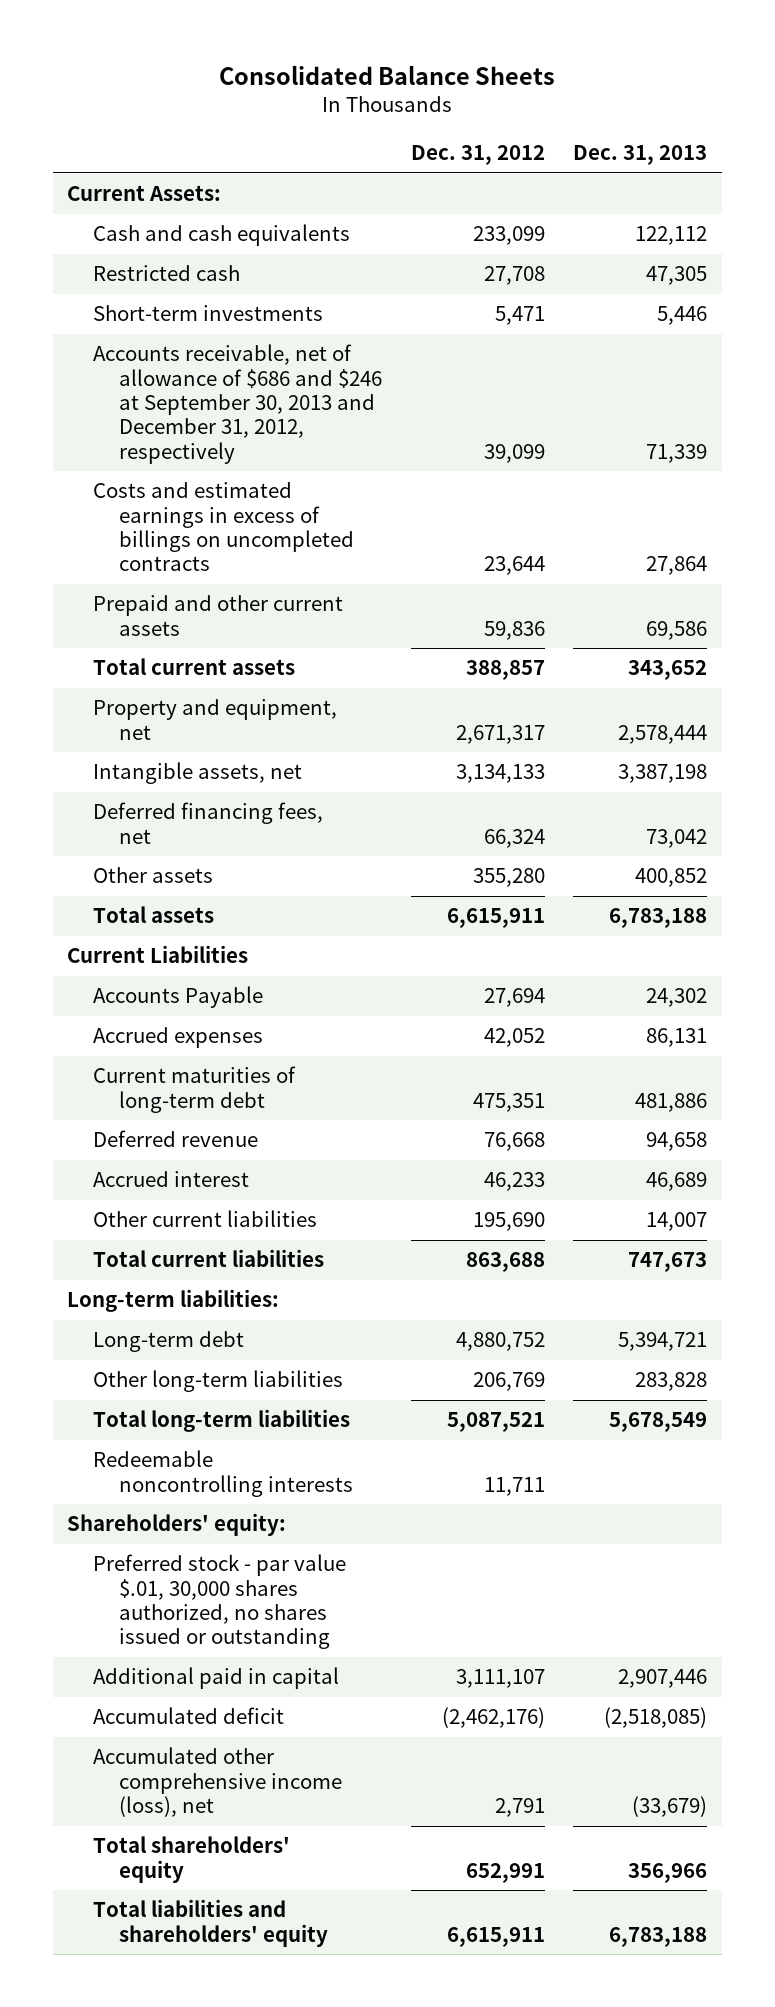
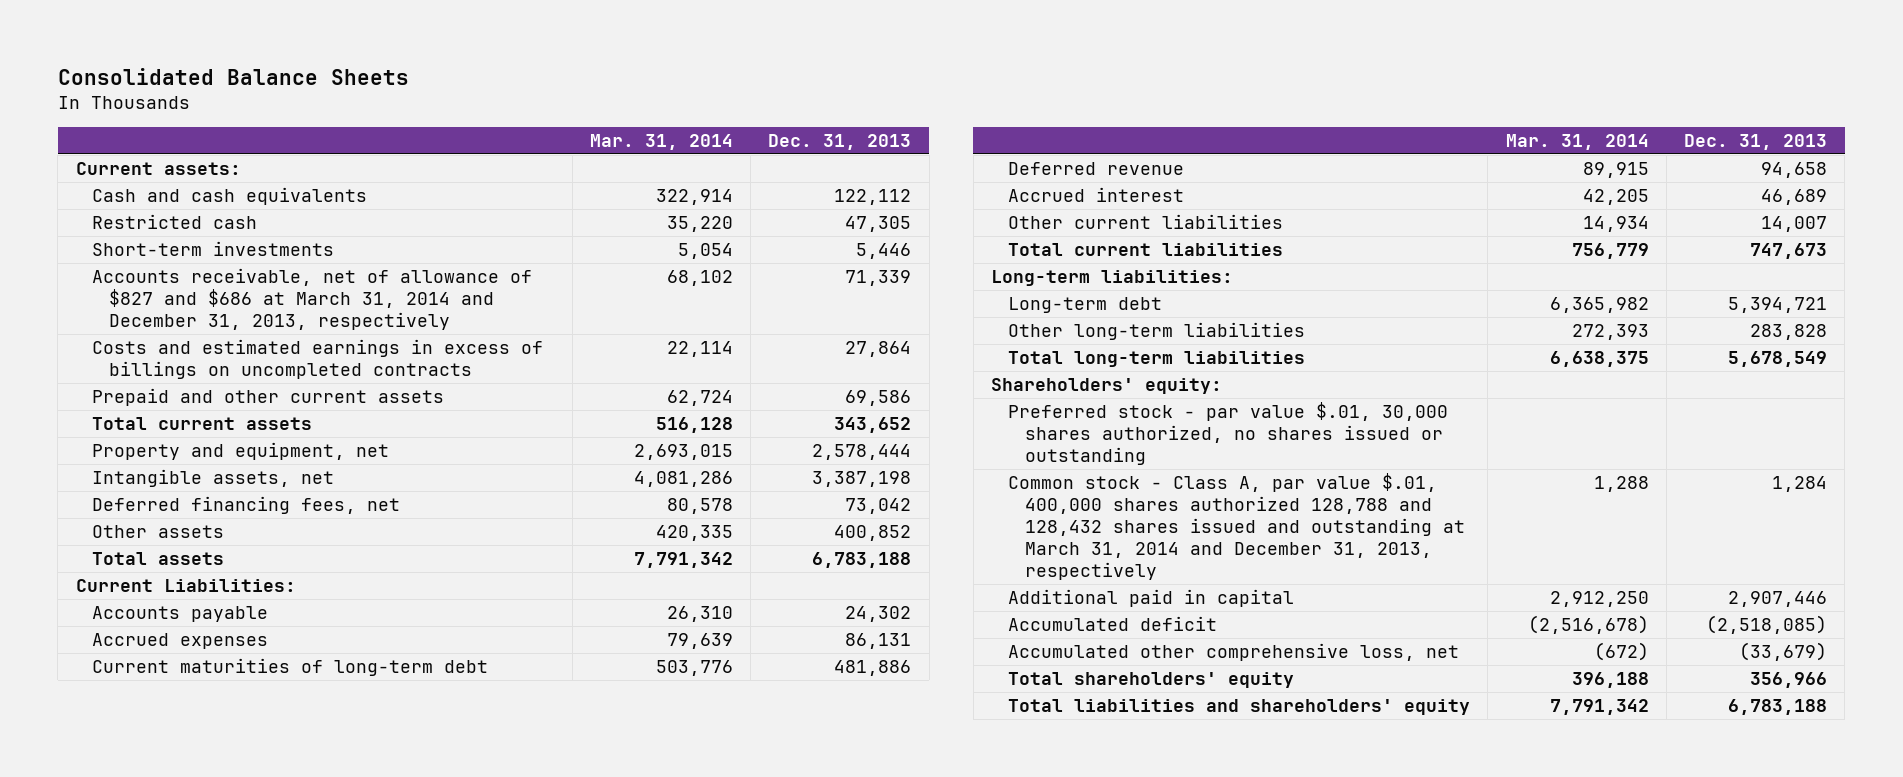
[410,145,545,166] Dec. 31, 2012 -> none
none -> [589,133,733,150] Mar. 31, 2014
[67,185,222,202] Current Assets: -> [75,161,241,175] Current assets:
[93,344,382,464] Accounts receivable, net of allowance of $686 and $246 at September 30, 2013 and December 31, 2012, respectively -> [92,267,533,331] Accounts receivable, net of allowance of $827 and $686 at March 31, 2014 and December 31, 2013, respectively
[67,945,249,964] Current Liabilities -> [75,578,296,592] Current Liabilities:
[93,986,264,1009] Accounts Payable -> [92,605,269,622] Accounts payable
[93,1450,353,1497] Redeemable noncontrolling interests -> none
none -> [1008,472,1465,581] Common stock - Class A, par value $.01, 400,000 shares authorized 128,788 and 128,432 shares issued and outstanding at March 31, 2014 and December 31, 2013, respectively
[93,1747,342,1818] Accumulated other comprehensive income (loss), net -> [1008,642,1460,661] Accumulated other comprehensive loss, net

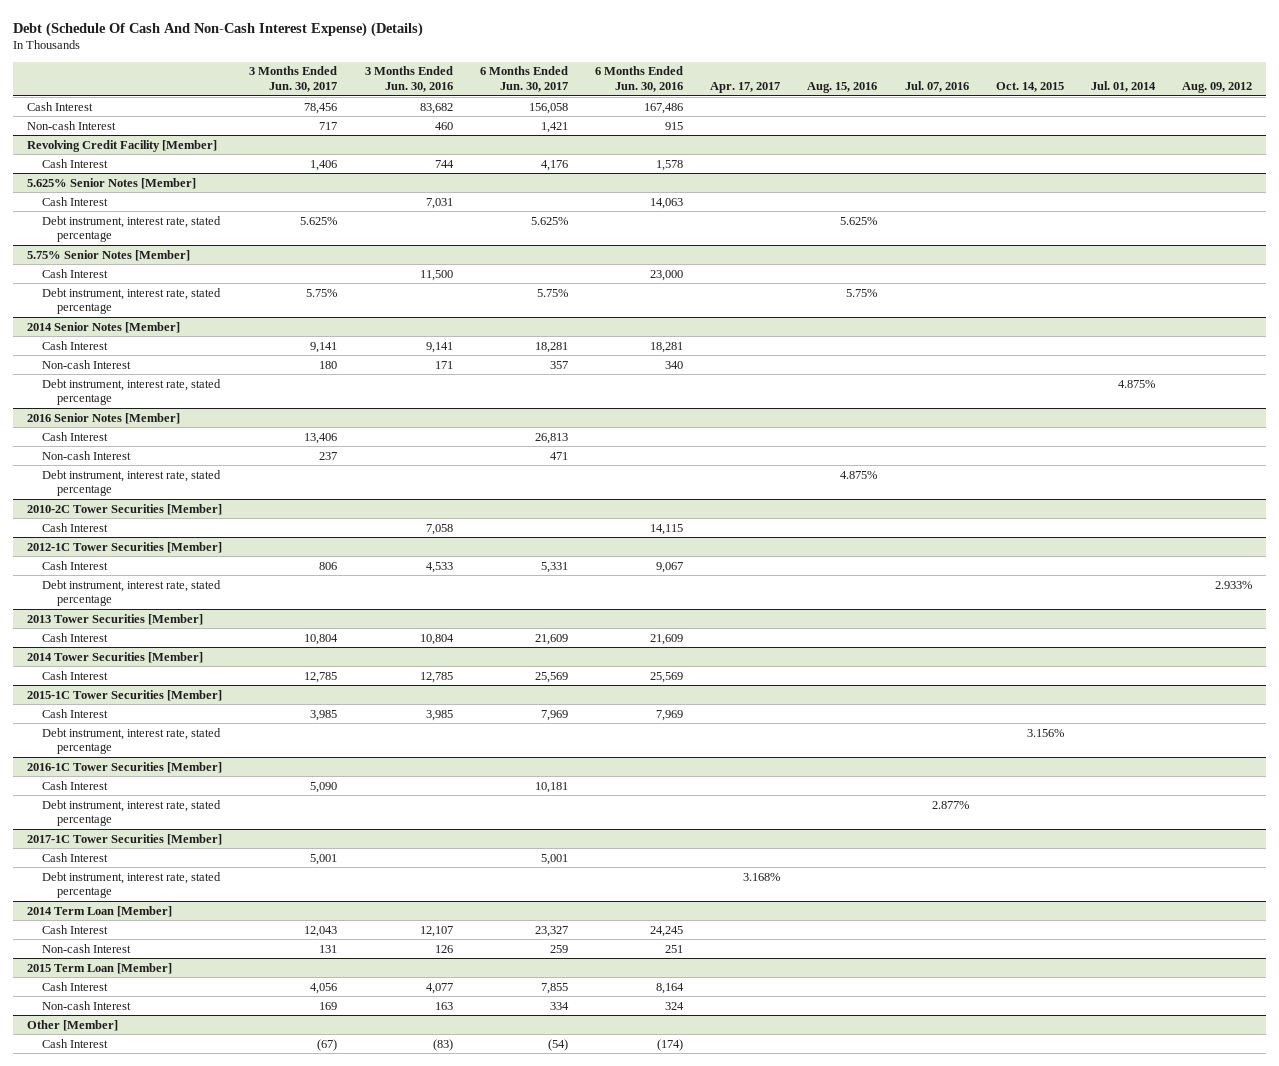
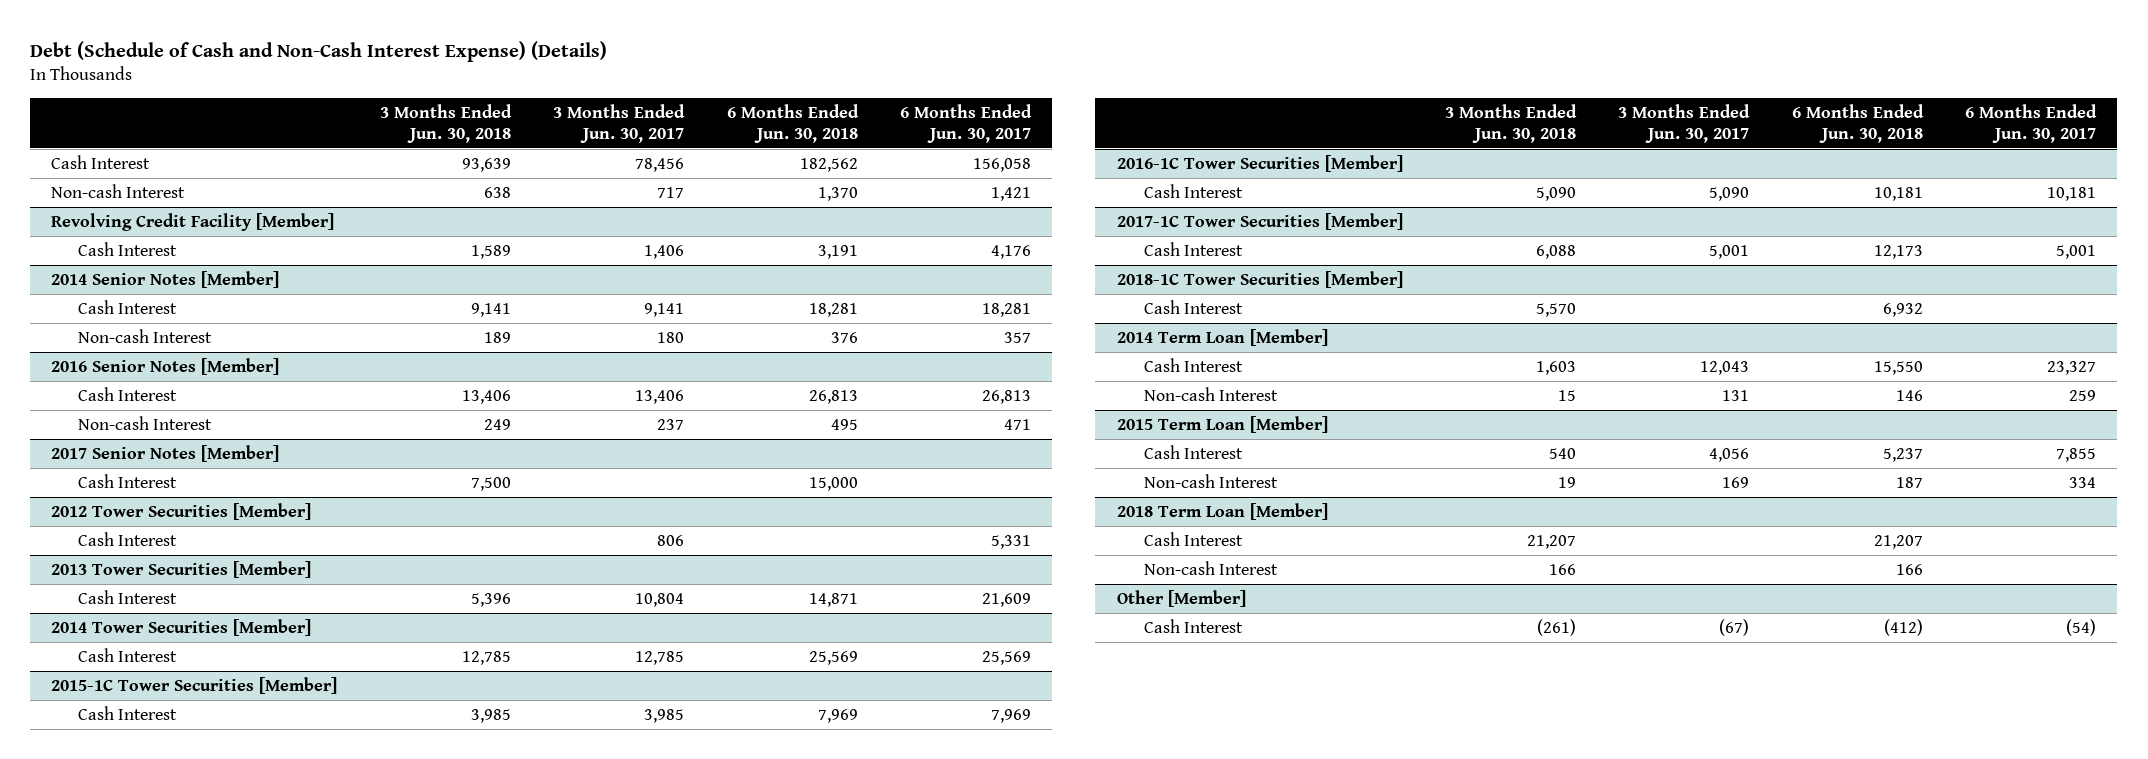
[13,21,424,37] Debt (Schedule Of Cash And Non-Cash Interest Expense) (Details) -> [30,41,608,63] Debt (Schedule of Cash and Non-Cash Interest Expense) (Details)
[364,66,453,93] 3 Months Ended Jun. 30, 2016 -> none
[594,66,683,93] 6 Months Ended Jun. 30, 2016 -> none
[710,82,781,94] Apr. 17, 2017 -> none
[807,82,878,94] Aug. 15, 2016 -> none
[904,81,969,93] Jul. 07, 2016 -> none
[995,82,1064,93] Oct. 14, 2015 -> none
[1091,81,1157,93] Jul. 01, 2014 -> none
[1182,82,1253,94] Aug. 09, 2012 -> none
none -> [379,103,512,143] 3 Months Ended Jun. 30, 2018
none -> [726,103,859,143] 6 Months Ended Jun. 30, 2018
[27,177,197,189] 5.625% Senior Notes [Member] -> none
[41,196,108,206] Cash Interest -> none
[41,215,221,243] Debt instrument, interest rate, stated percentage -> none
[27,249,191,261] 5.75% Senior Notes [Member] -> none
[41,268,108,278] Cash Interest -> none
[41,287,221,315] Debt instrument, interest rate, stated percentage -> none
[41,378,221,406] Debt instrument, interest rate, stated percentage -> none
[41,469,221,497] Debt instrument, interest rate, stated percentage -> none
[27,503,223,515] 2010-2C Tower Securities [Member] -> none
none -> [51,444,280,462] 2017 Senior Notes [Member]
[27,541,223,553] 2012-1C Tower Securities [Member] -> [51,502,312,520] 2012 Tower Securities [Member]
[41,579,221,607] Debt instrument, interest rate, stated percentage -> none
[41,727,221,755] Debt instrument, interest rate, stated percentage -> none
[41,799,221,827] Debt instrument, interest rate, stated percentage -> none
[41,871,221,899] Debt instrument, interest rate, stated percentage -> none
none -> [1116,270,1403,288] 2018-1C Tower Securities [Member]
none -> [1143,299,1243,314] Cash Interest
none -> [1116,502,1328,520] 2018 Term Loan [Member]
none -> [1143,531,1243,546] Cash Interest
none -> [1143,560,1278,575] Non-cash Interest

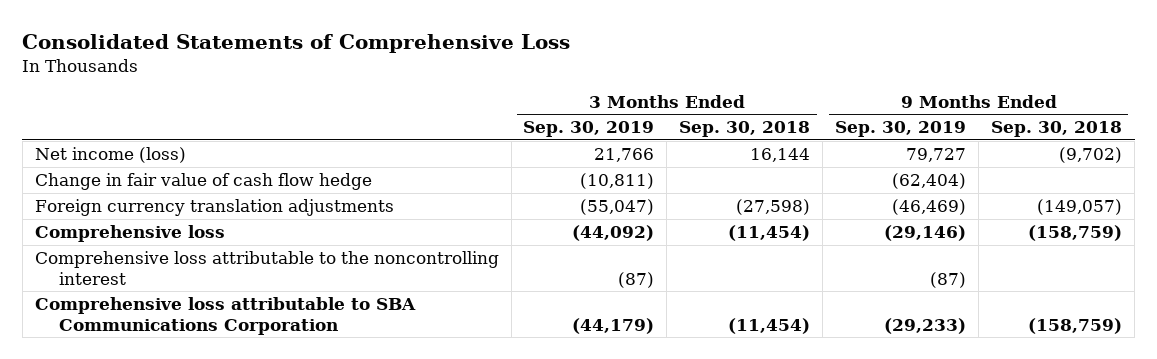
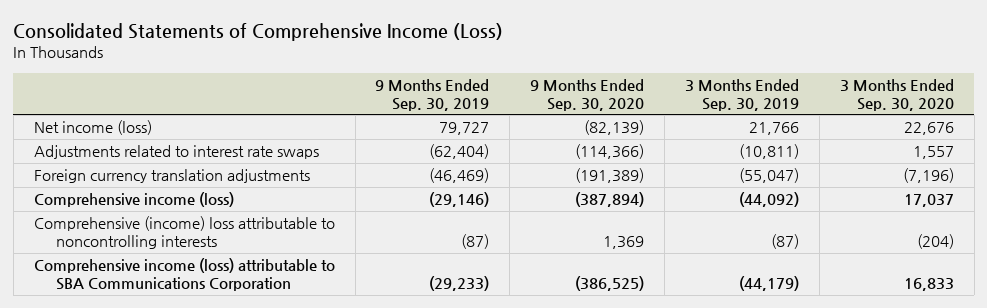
[22,33,571,53] Consolidated Statements of Comprehensive Loss -> [13,22,504,41] Consolidated Statements of Comprehensive Income (Loss)
[679,121,811,138] Sep. 30, 2018 -> none
[991,121,1123,138] Sep. 30, 2018 -> none
none -> [530,78,645,111] 9 Months Ended Sep. 30, 2020
none -> [839,78,954,111] 3 Months Ended Sep. 30, 2020
[34,173,372,191] Change in fair value of cash flow hedge -> [33,145,319,160] Adjustments related to interest rate swaps
[34,225,225,243] Comprehensive loss -> [33,192,234,208] Comprehensive income (loss)
[34,251,499,285] Comprehensive loss attributable to the noncontrolling interest -> [33,216,335,250] Comprehensive (income) loss attributable to noncontrolling interests
[34,297,416,335] Comprehensive loss attributable to SBA Communications Corporation -> [33,258,335,292] Comprehensive income (loss) attributable to SBA Communications Corporation

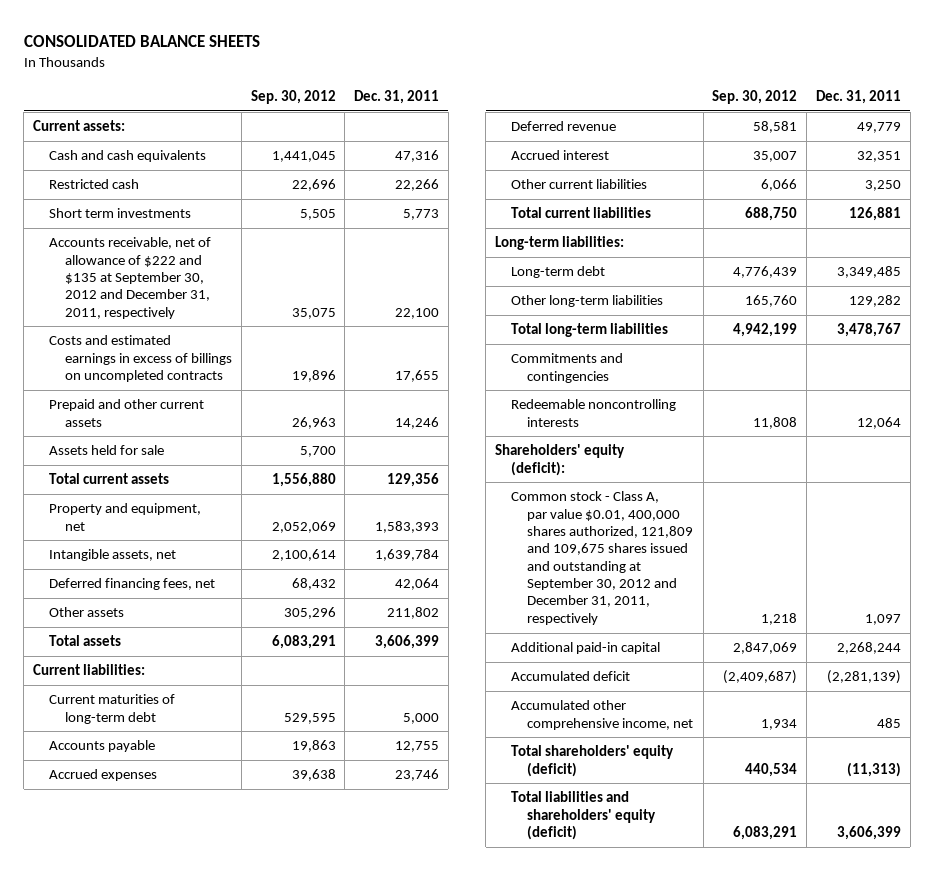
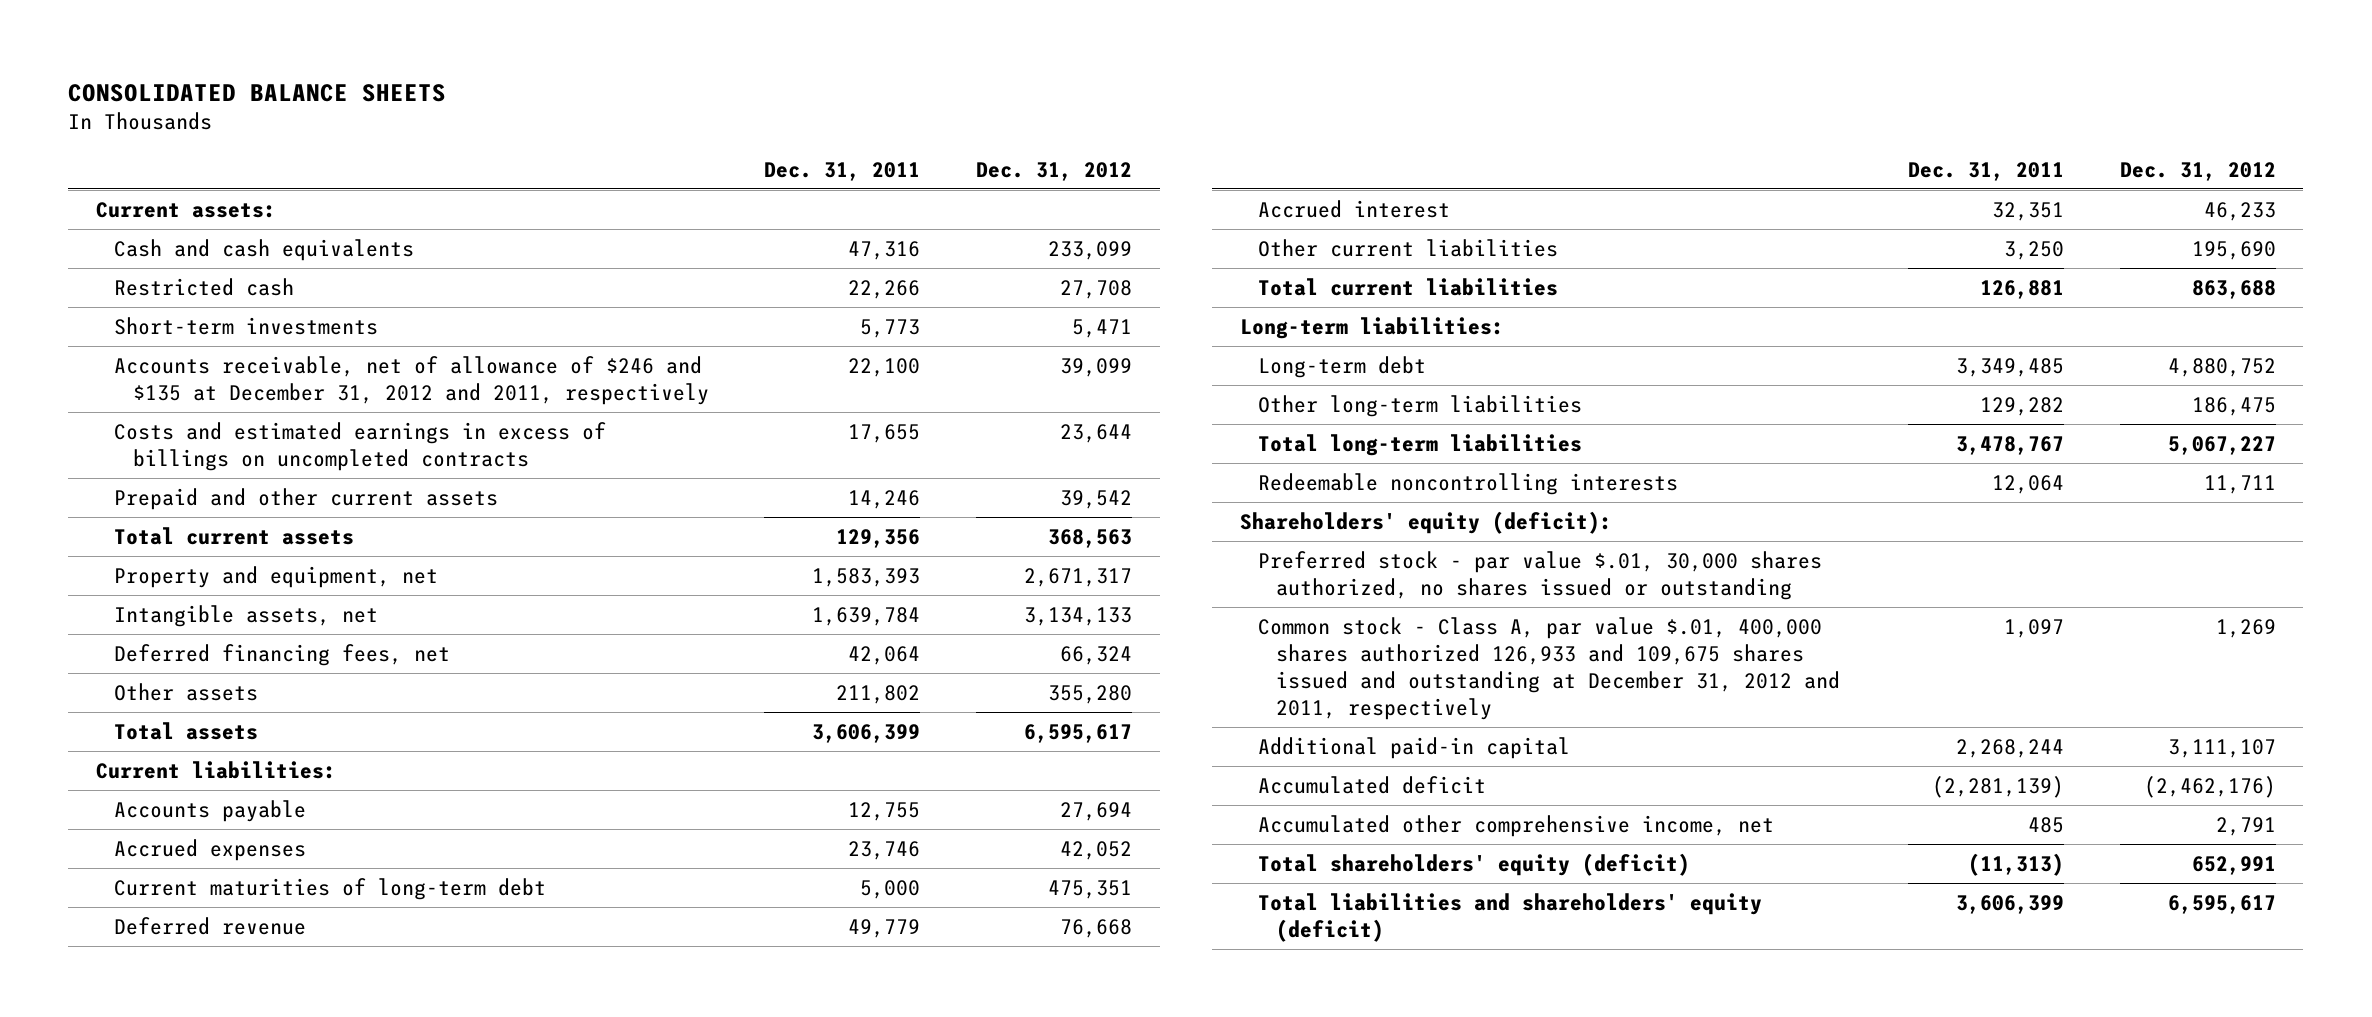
[250,90,336,105] Sep. 30, 2012 -> none
none -> [975,161,1132,181] Dec. 31, 2012
[49,208,192,219] Short term investments -> [114,316,379,335] Short-term investments
[49,237,212,319] Accounts receivable, net of allowance of $222 and $135 at September 30, 2012 and December 31, 2011, respectively -> [114,355,709,405] Accounts receivable, net of allowance of $246 and $135 at December 31, 2012 and 2011, respectively
[49,445,165,456] Assets held for sale -> none
[49,694,176,724] Current maturities of long-term debt -> [114,877,547,900] Current maturities of long-term debt
[510,353,623,383] Commitments and contingencies -> none
none -> [1258,550,1823,600] Preferred stock - par value $.01, 30,000 shares authorized, no shares issued or outstanding
[510,491,693,625] Common stock - Class A, par value $0.01, 400,000 shares authorized, 121,809 and 109,675 shares issued and outstanding at September 30, 2012 and December 31, 2011, respectively -> [1258,616,1841,720] Common stock - Class A, par value $.01, 400,000 shares authorized 126,933 and 109,675 shares issued and outstanding at December 31, 2012 and 2011, respectively

